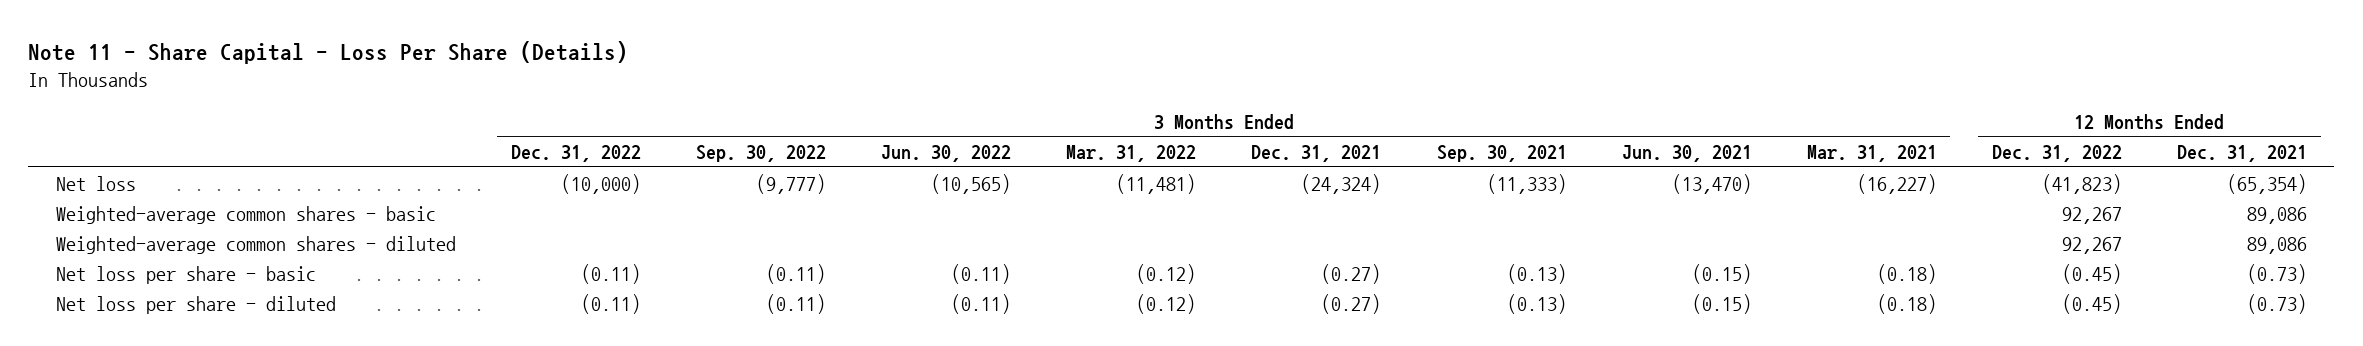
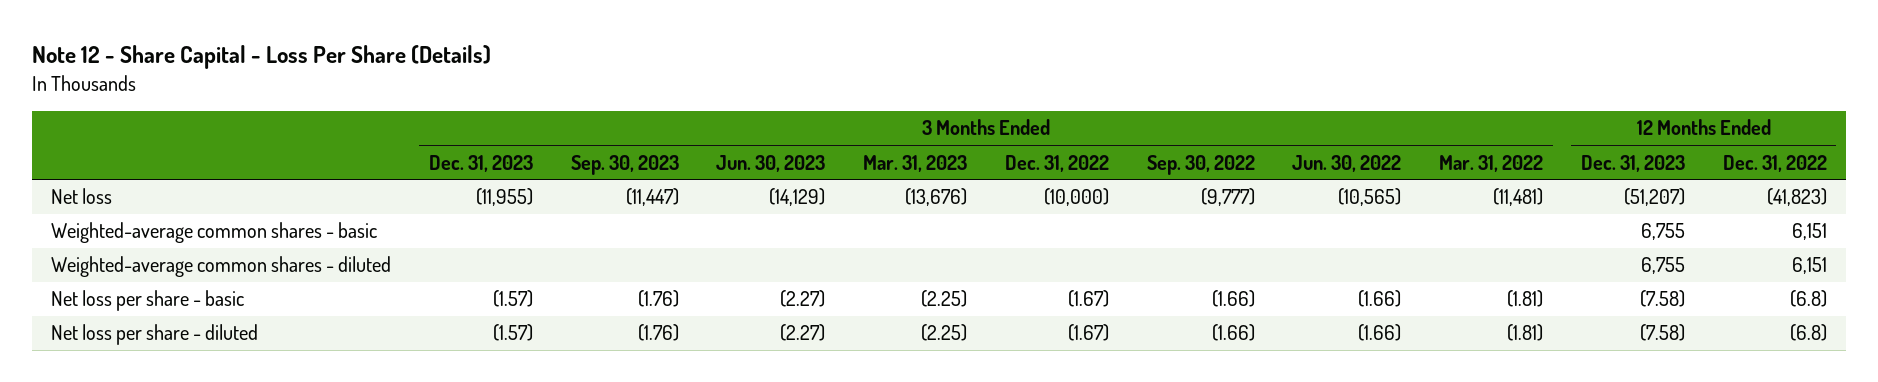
[28,41,629,65] Note 11 - Share Capital - Loss Per Share (Details) -> [32,45,492,70] Note 12 - Share Capital - Loss Per Share (Details)
[1251,145,1382,163] Dec. 31, 2021 -> none
[1436,145,1567,163] Sep. 30, 2021 -> none
[1621,145,1752,163] Jun. 30, 2021 -> none
[1806,145,1937,163] Mar. 31, 2021 -> none
[2176,145,2307,163] Dec. 31, 2021 -> none
none -> [428,154,533,172] Dec. 31, 2023
none -> [570,154,679,175] Sep. 30, 2023
none -> [716,154,826,172] Jun. 30, 2023
none -> [863,154,968,172] Mar. 31, 2023
none -> [1580,154,1685,172] Dec. 31, 2023
[2061,206,2122,224] 92,267 -> [1791,223,1827,241] 6,151
[2061,236,2122,254] 92,267 -> [1791,257,1827,275] 6,151
[581,263,642,284] (0.11) -> [1067,290,1109,308] (1.67)
[766,263,827,284] (0.11) -> [1211,290,1255,308] (1.66)
[951,263,1012,284] (0.11) -> [1358,290,1402,308] (1.66)
[1136,263,1197,284] (0.12) -> [1507,290,1544,308] (1.81)
[2061,263,2122,284] (0.45) -> [1789,290,1827,308] (6.8)
[581,293,642,314] (0.11) -> [1067,324,1109,342] (1.67)
[766,293,827,314] (0.11) -> [1211,324,1255,342] (1.66)
[951,293,1012,314] (0.11) -> [1358,324,1402,342] (1.66)
[1136,293,1197,314] (0.12) -> [1507,324,1544,342] (1.81)
[2061,293,2122,314] (0.45) -> [1789,324,1827,342] (6.8)

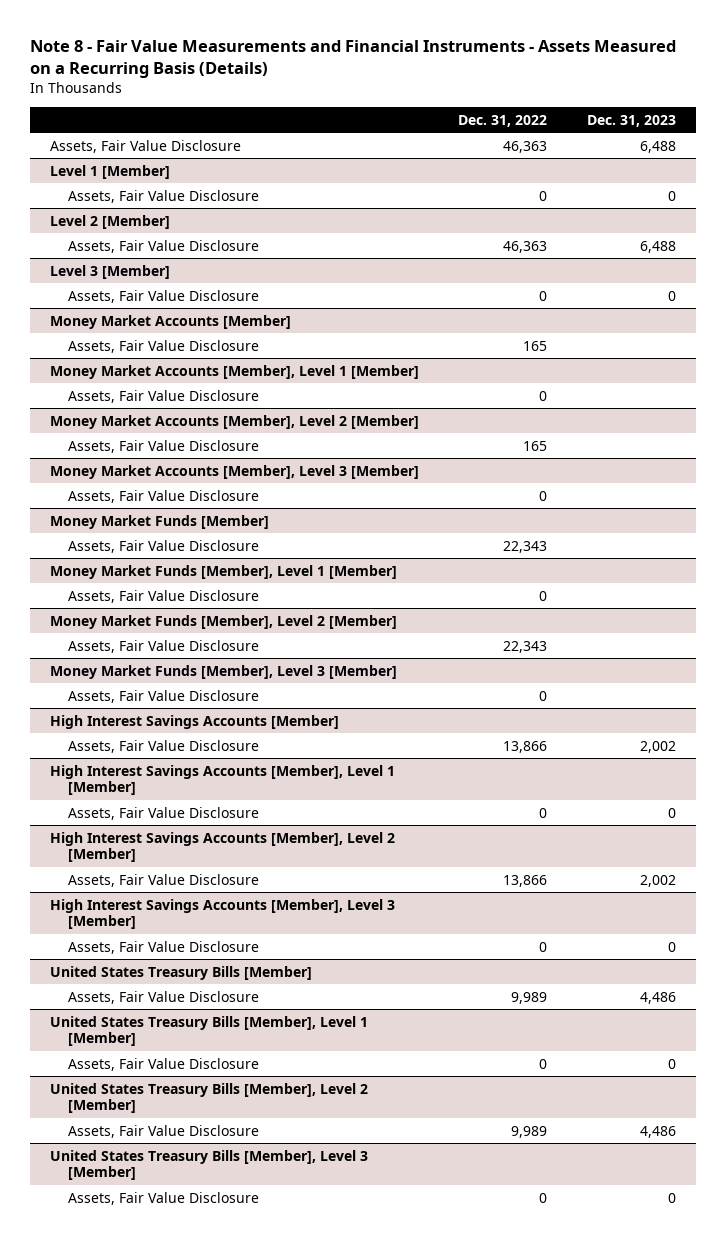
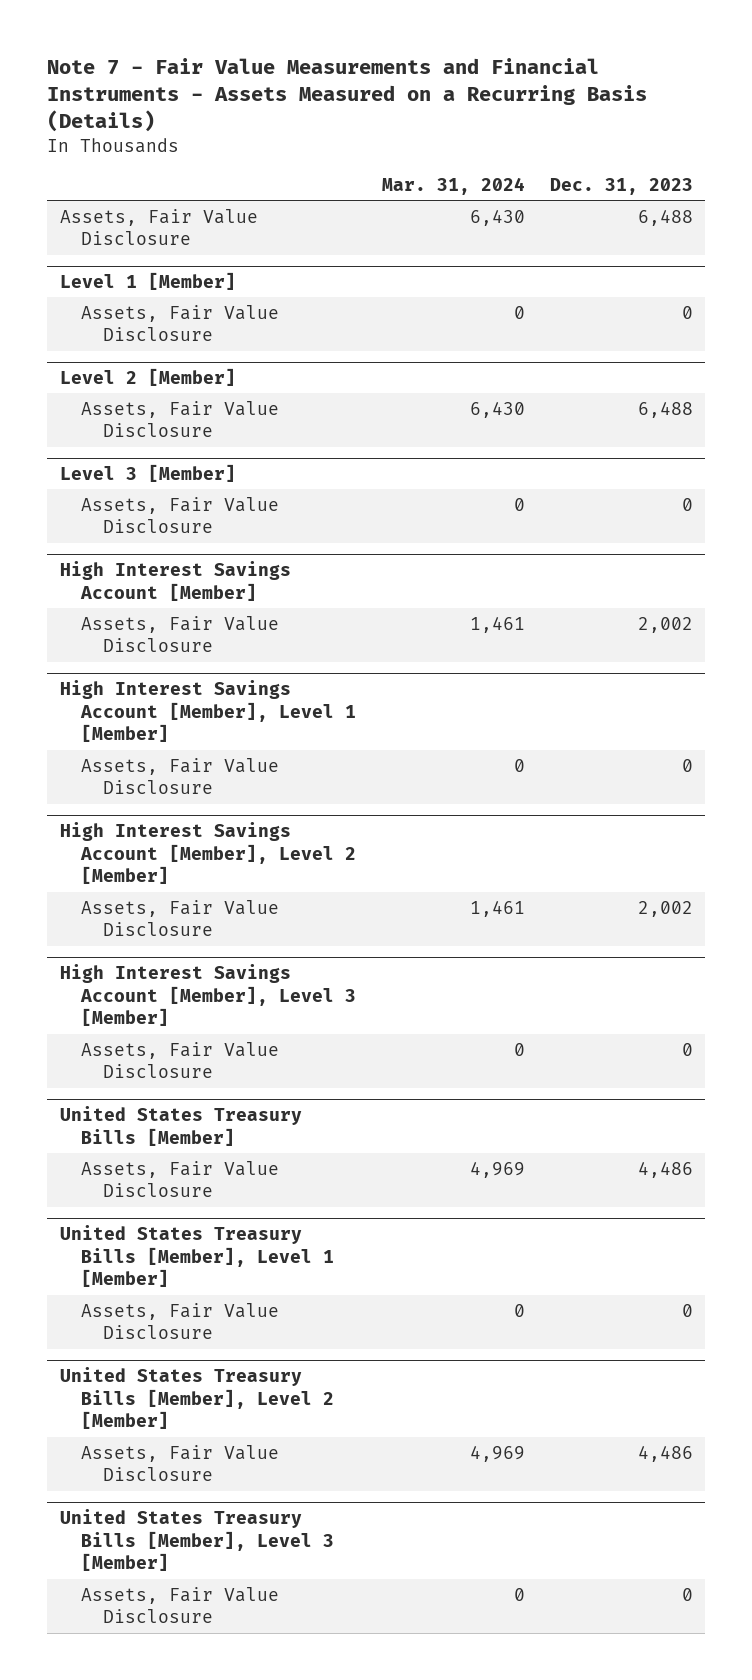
[30,39,677,78] Note 8 - Fair Value Measurements and Financial Instruments - Assets Measured on a Recurring Basis (Details) -> [46,58,647,133] Note 7 - Fair Value Measurements and Financial Instruments - Assets Measured on a Recurring Basis (Details)
[458,114,548,127] Dec. 31, 2022 -> none
none -> [381,176,525,195] Mar. 31, 2024
[49,314,291,329] Money Market Accounts [Member] -> none
[68,339,260,353] Assets, Fair Value Disclosure -> none
[49,364,419,379] Money Market Accounts [Member], Level 1 [Member] -> none
[68,389,260,403] Assets, Fair Value Disclosure -> none
[49,414,419,429] Money Market Accounts [Member], Level 2 [Member] -> none
[68,439,260,453] Assets, Fair Value Disclosure -> none
[49,464,419,479] Money Market Accounts [Member], Level 3 [Member] -> none
[68,489,260,503] Assets, Fair Value Disclosure -> none
[49,514,269,529] Money Market Funds [Member] -> none
[68,539,260,553] Assets, Fair Value Disclosure -> none
[49,564,397,579] Money Market Funds [Member], Level 1 [Member] -> none
[68,589,260,603] Assets, Fair Value Disclosure -> none
[49,614,397,629] Money Market Funds [Member], Level 2 [Member] -> none
[68,639,260,653] Assets, Fair Value Disclosure -> none
[49,664,397,679] Money Market Funds [Member], Level 3 [Member] -> none
[68,689,260,703] Assets, Fair Value Disclosure -> none
[49,714,339,729] High Interest Savings Accounts [Member] -> [59,560,291,601] High Interest Savings Account [Member]
[49,764,395,796] High Interest Savings Accounts [Member], Level 1 [Member] -> [59,679,357,743] High Interest Savings Account [Member], Level 1 [Member]
[49,831,395,863] High Interest Savings Accounts [Member], Level 2 [Member] -> [59,821,357,885] High Interest Savings Account [Member], Level 2 [Member]
[49,898,395,930] High Interest Savings Accounts [Member], Level 3 [Member] -> [59,963,357,1027] High Interest Savings Account [Member], Level 3 [Member]

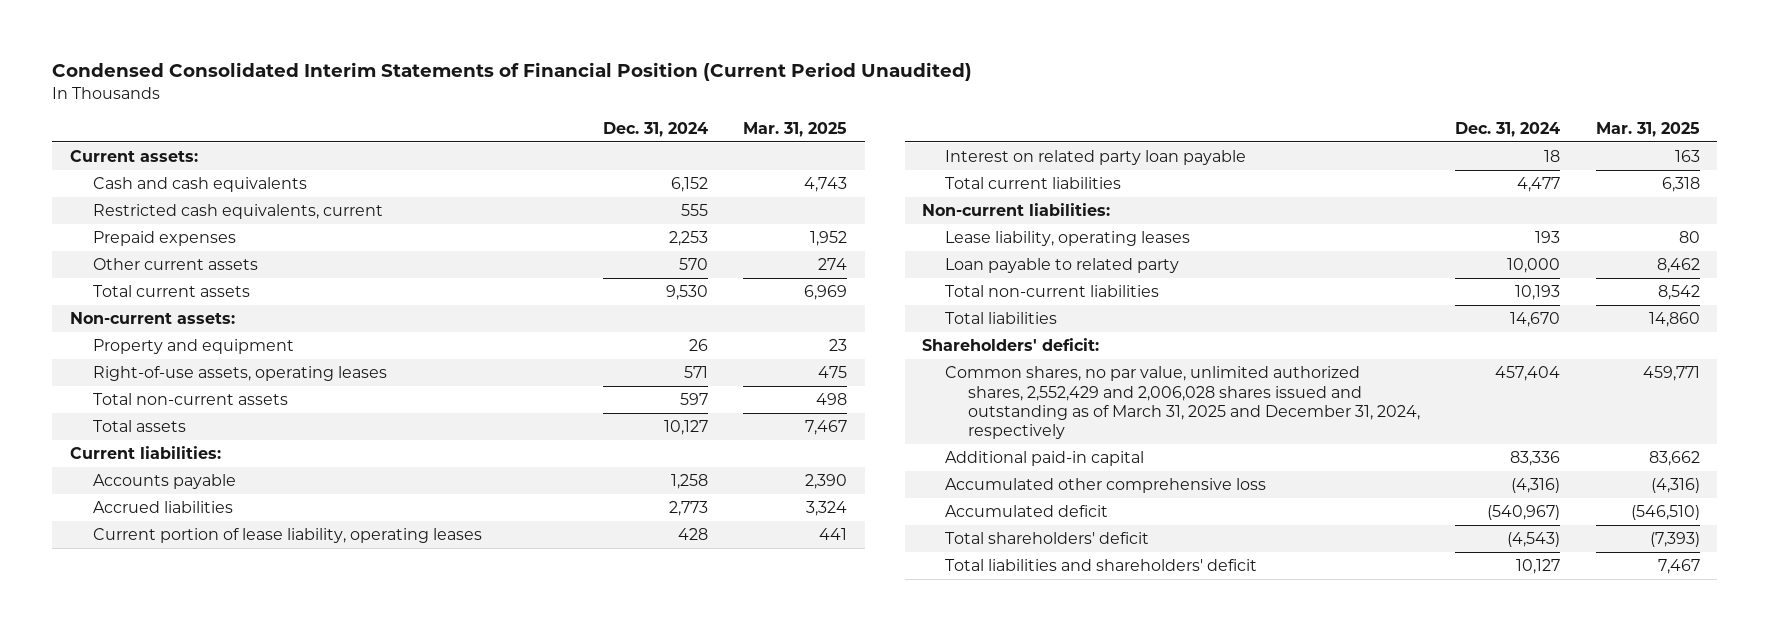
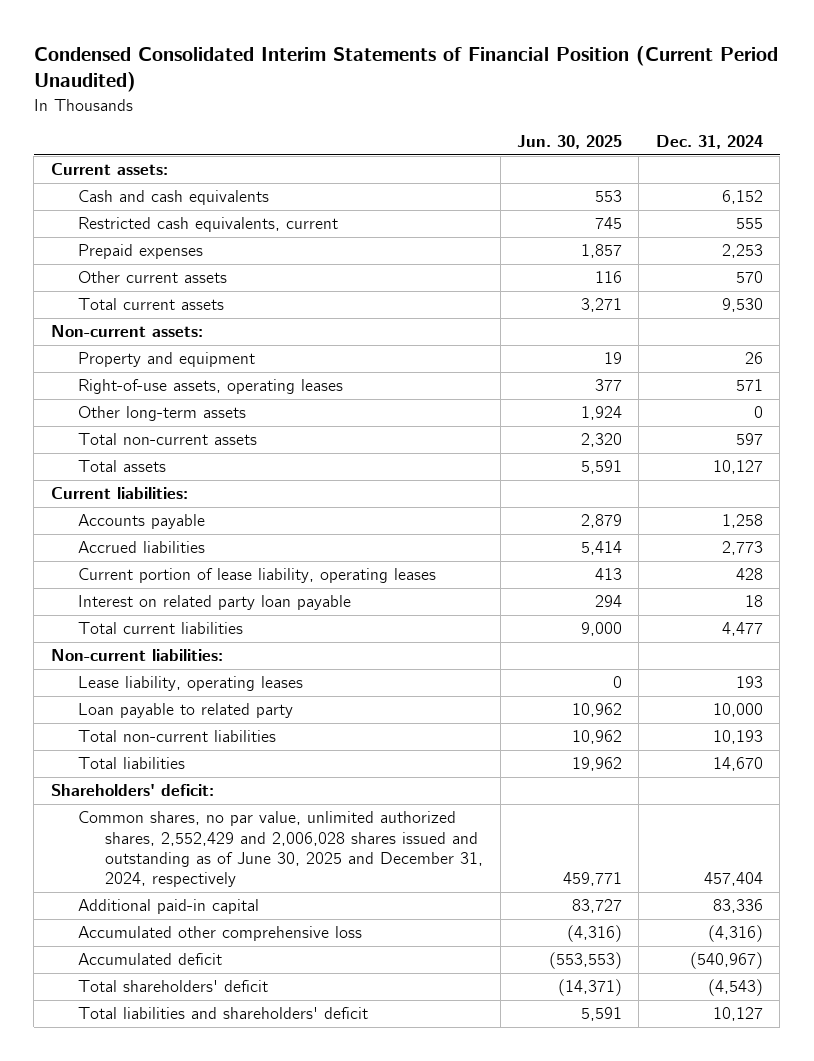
[743,121,848,137] Mar. 31, 2025 -> none
none -> [516,135,622,150] Jun. 30, 2025
none -> [77,406,246,422] Other long-term assets
[945,366,1420,440] Common shares, no par value, unlimited authorized shares, 2,552,429 and 2,006,028 shares issued and outstanding as of March 31, 2025 and December 31, 2024, respectively -> [77,811,484,888] Common shares, no par value, unlimited authorized shares, 2,552,429 and 2,006,028 shares issued and outstanding as of June 30, 2025 and December 31, 2024, respectively

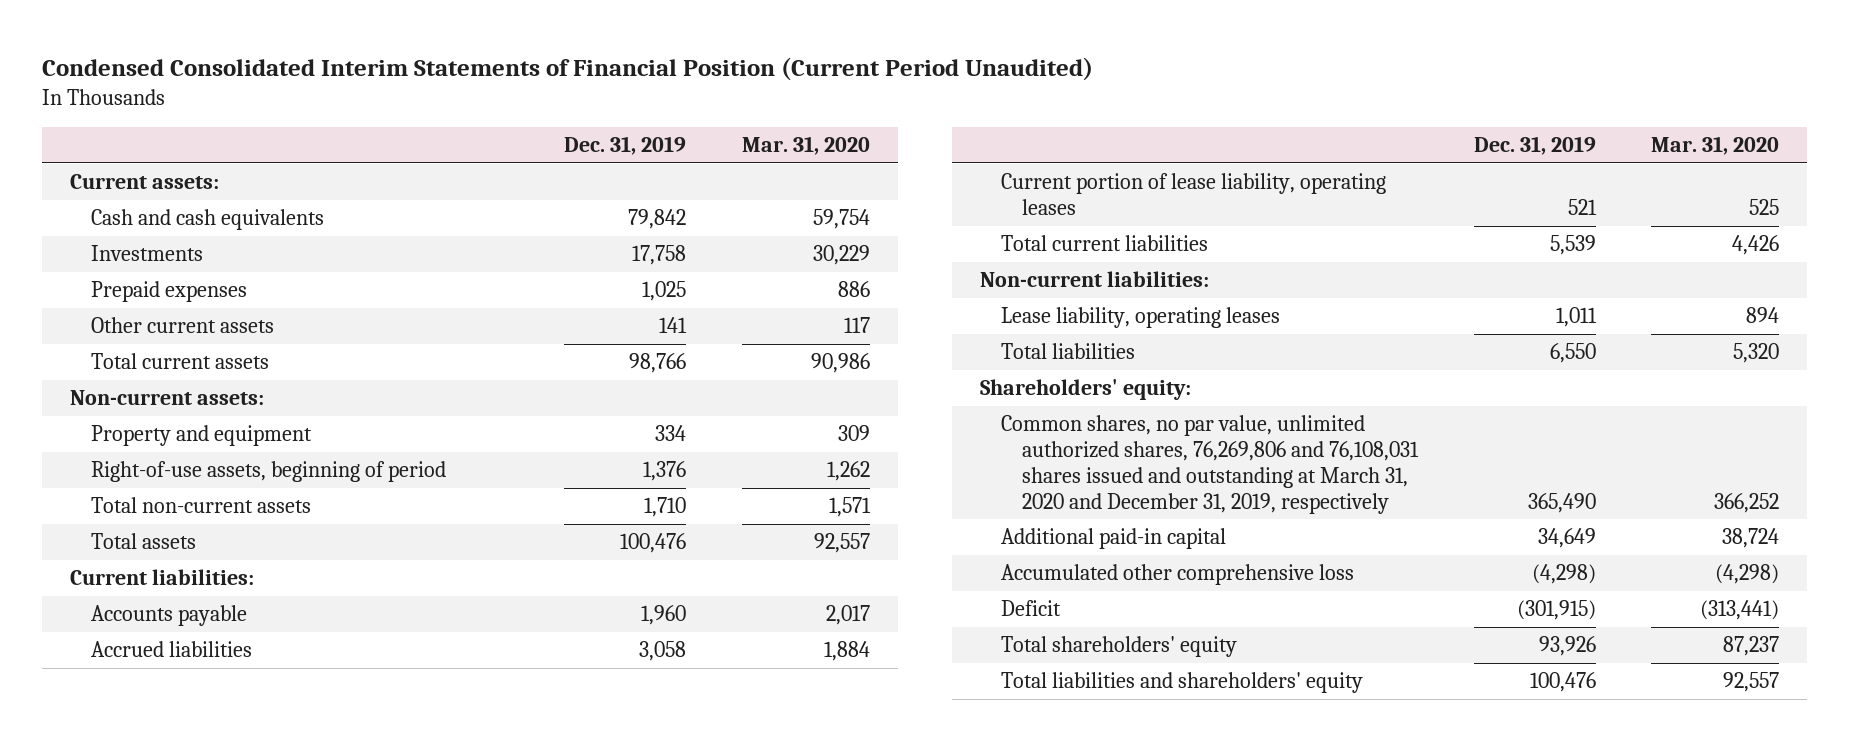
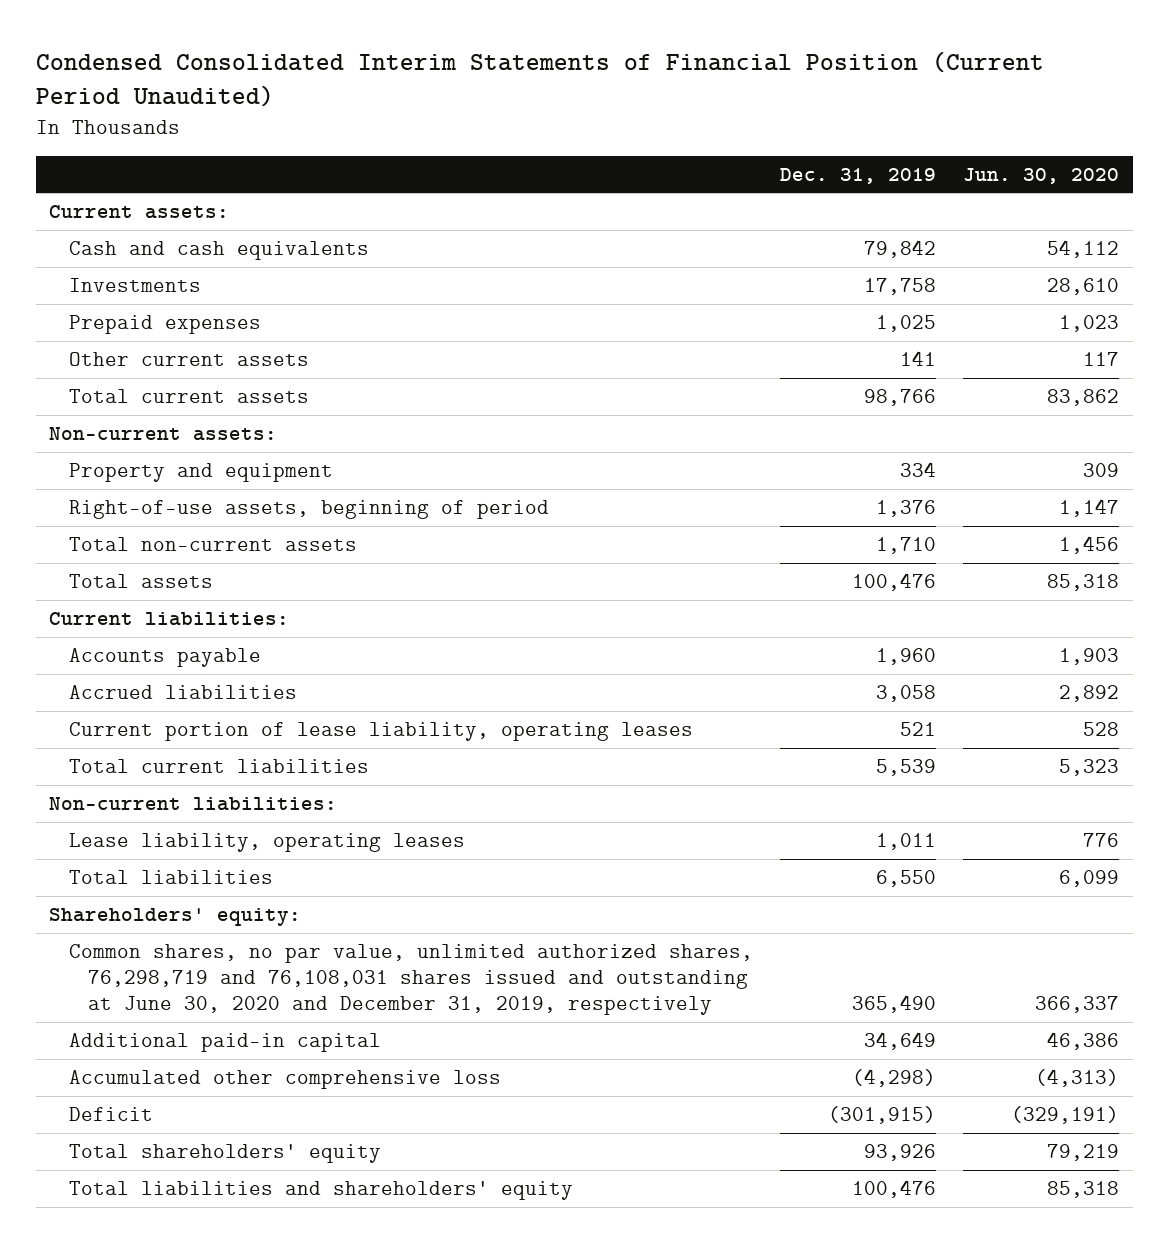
[741,136,870,156] Mar. 31, 2020 -> none
none -> [963,167,1120,184] Jun. 30, 2020
[1000,415,1419,514] Common shares, no par value, unlimited authorized shares, 76,269,806 and 76,108,031 shares issued and outstanding at March 31, 2020 and December 31, 2019, respectively -> [68,943,753,1016] Common shares, no par value, unlimited authorized shares, 76,298,719 and 76,108,031 shares issued and outstanding at June 30, 2020 and December 31, 2019, respectively

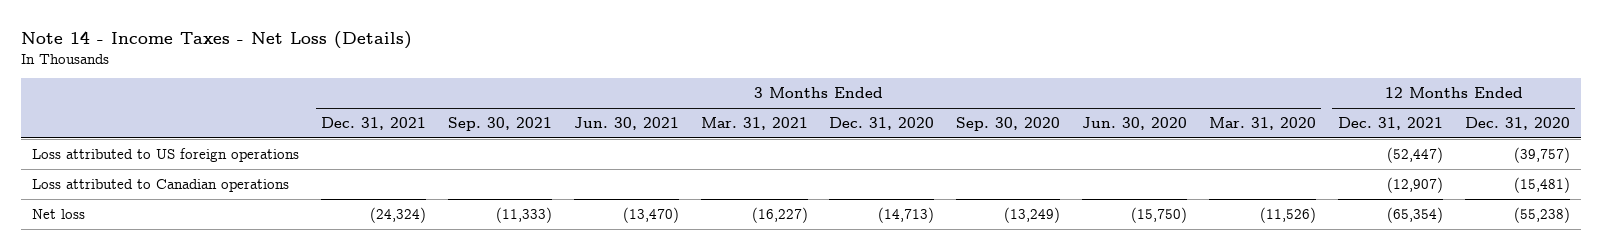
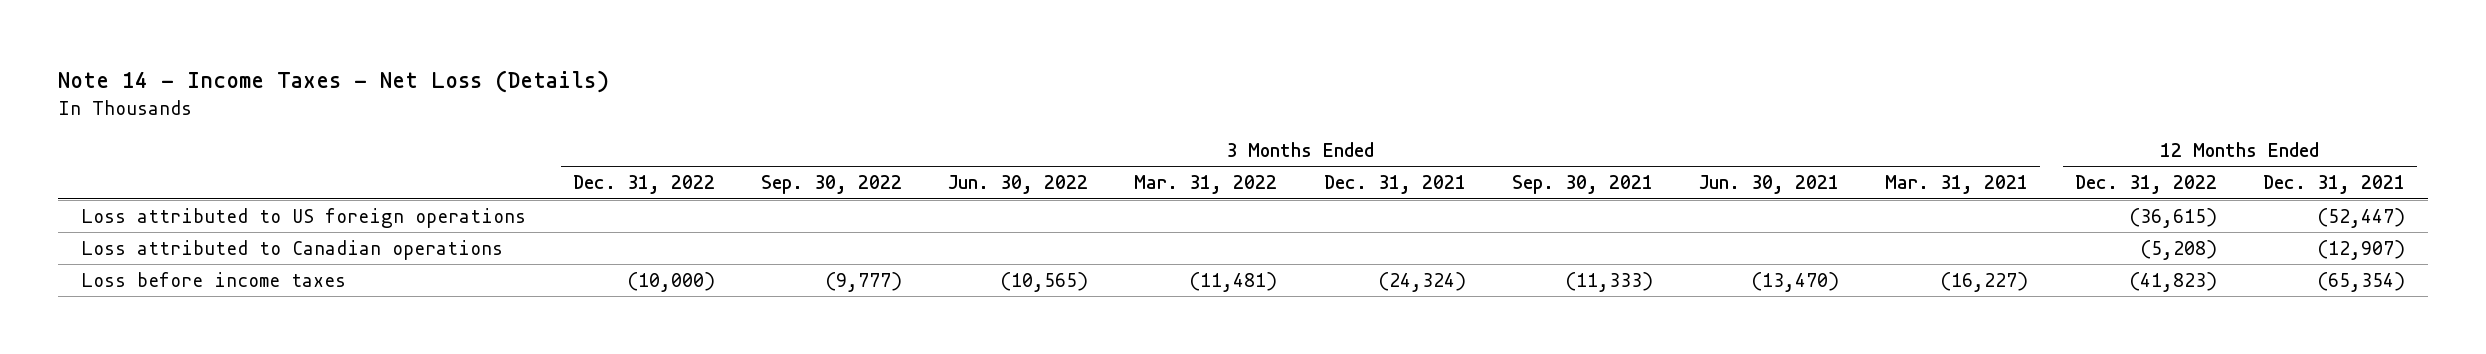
[829,117,935,131] Dec. 31, 2020 -> none
[956,117,1061,132] Sep. 30, 2020 -> none
[1082,117,1188,131] Jun. 30, 2020 -> none
[1208,117,1316,131] Mar. 31, 2020 -> none
[1464,117,1570,131] Dec. 31, 2020 -> none
none -> [572,175,715,195] Dec. 31, 2022
none -> [760,175,902,195] Sep. 30, 2022
none -> [948,175,1089,195] Jun. 30, 2022
none -> [1134,175,1278,195] Mar. 31, 2022
none -> [2074,175,2217,195] Dec. 31, 2022
[32,208,86,219] Net loss -> [81,271,347,287] Loss before income taxes

